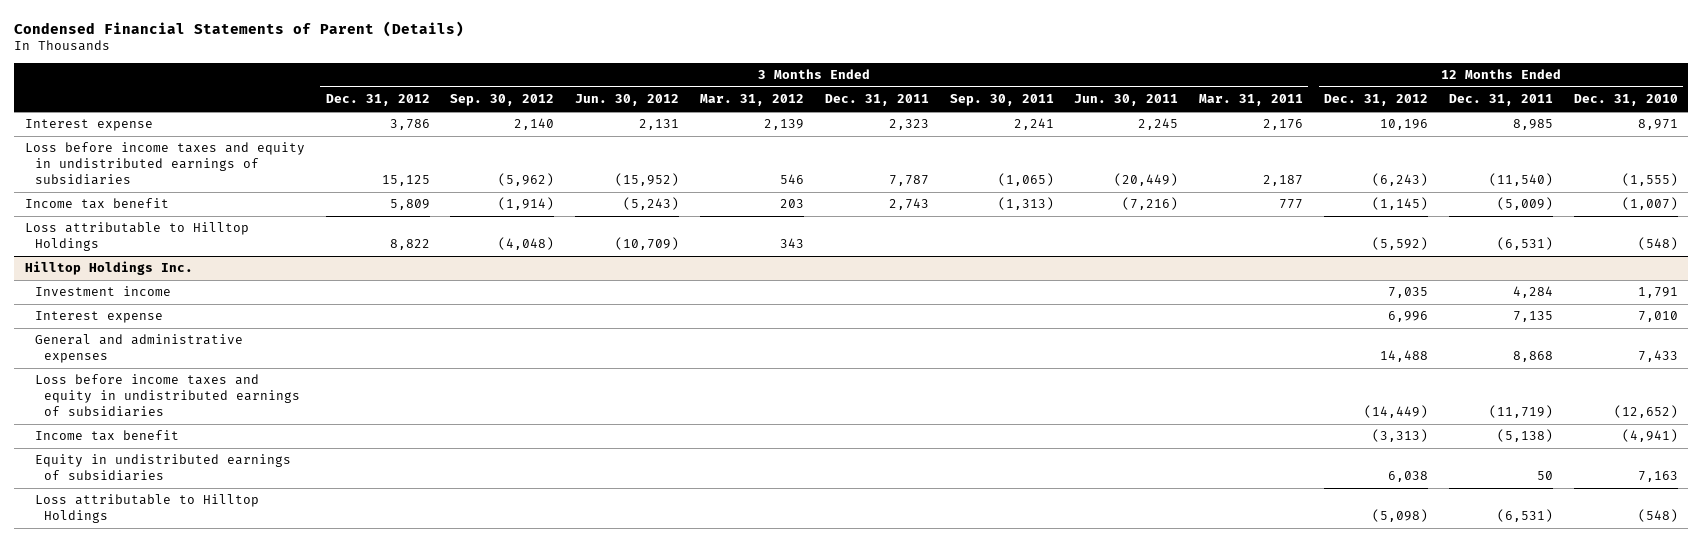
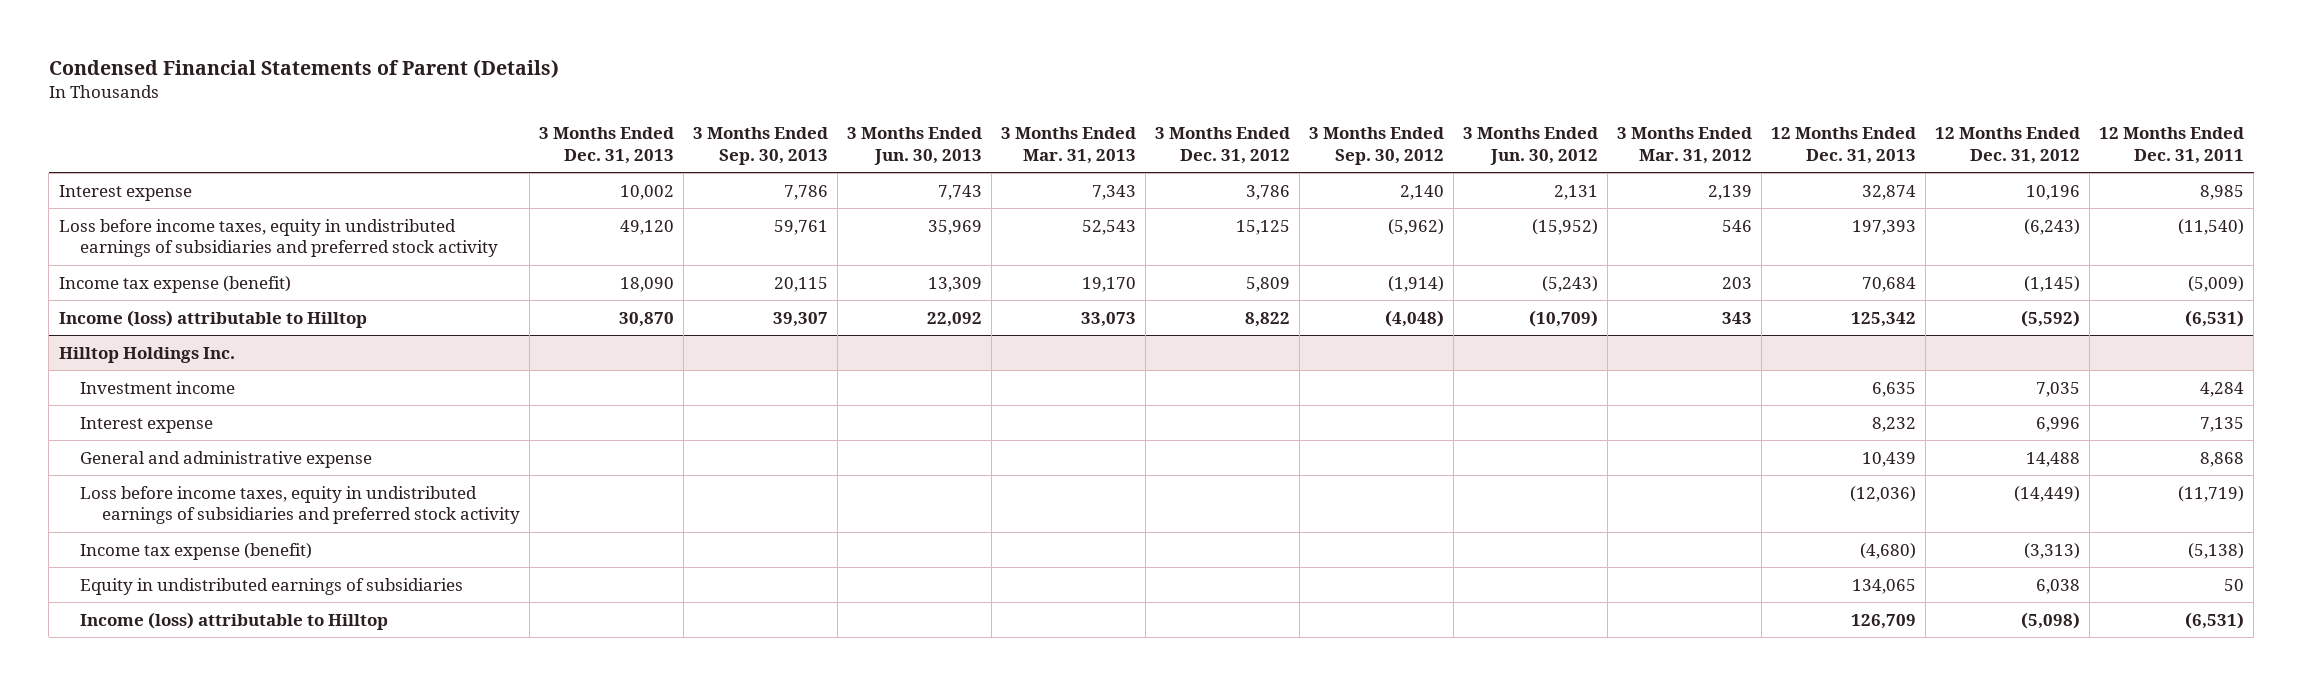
[824,94,929,107] Dec. 31, 2011 -> none
[949,94,1054,107] Sep. 30, 2011 -> none
[1074,94,1179,107] Jun. 30, 2011 -> none
[1199,94,1304,107] Mar. 31, 2011 -> none
[1573,94,1678,107] Dec. 31, 2010 -> none
none -> [538,127,674,164] 3 Months Ended Dec. 31, 2013
none -> [692,127,828,165] 3 Months Ended Sep. 30, 2013
none -> [846,127,982,165] 3 Months Ended Jun. 30, 2013
none -> [1000,127,1136,164] 3 Months Ended Mar. 31, 2013
none -> [1771,127,1917,164] 12 Months Ended Dec. 31, 2013
[24,142,305,186] Loss before income taxes and equity in undistributed earnings of subsidiaries -> [58,218,499,258] Loss before income taxes, equity in undistributed earnings of subsidiaries and preferred stock activity
[24,198,169,210] Income tax benefit -> [58,275,291,293] Income tax expense (benefit)
[24,222,249,252] Loss attributable to Hilltop Holdings -> [58,309,367,328] Income (loss) attributable to Hilltop
[34,334,243,364] General and administrative expenses -> [80,450,373,468] General and administrative expense
[34,374,301,418] Loss before income taxes and equity in undistributed earnings of subsidiaries -> [80,485,520,525] Loss before income taxes, equity in undistributed earnings of subsidiaries and preferred stock activity
[34,430,179,442] Income tax benefit -> [80,542,313,560] Income tax expense (benefit)
[34,494,259,524] Loss attributable to Hilltop Holdings -> [80,611,389,630] Income (loss) attributable to Hilltop

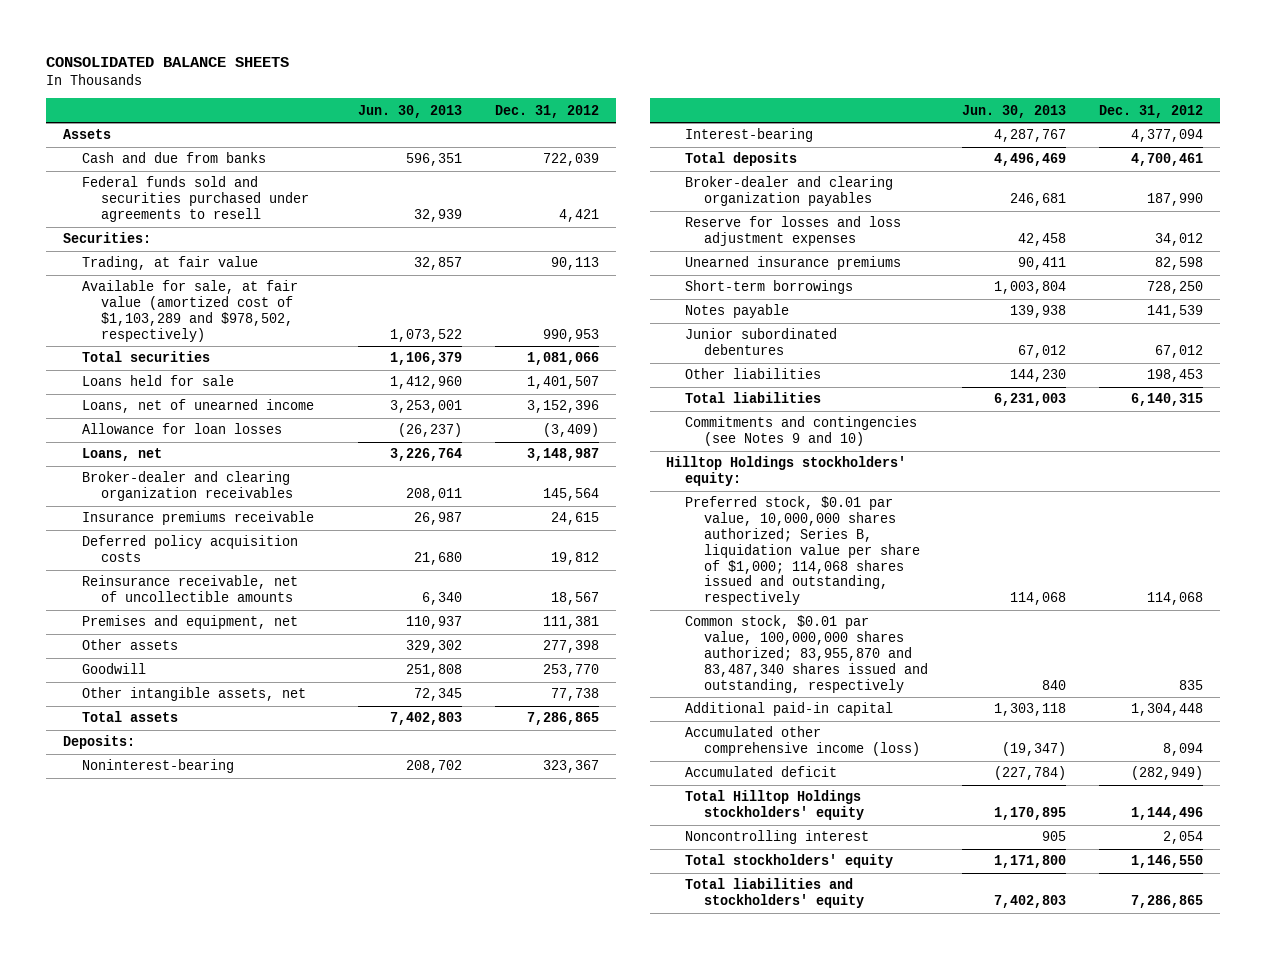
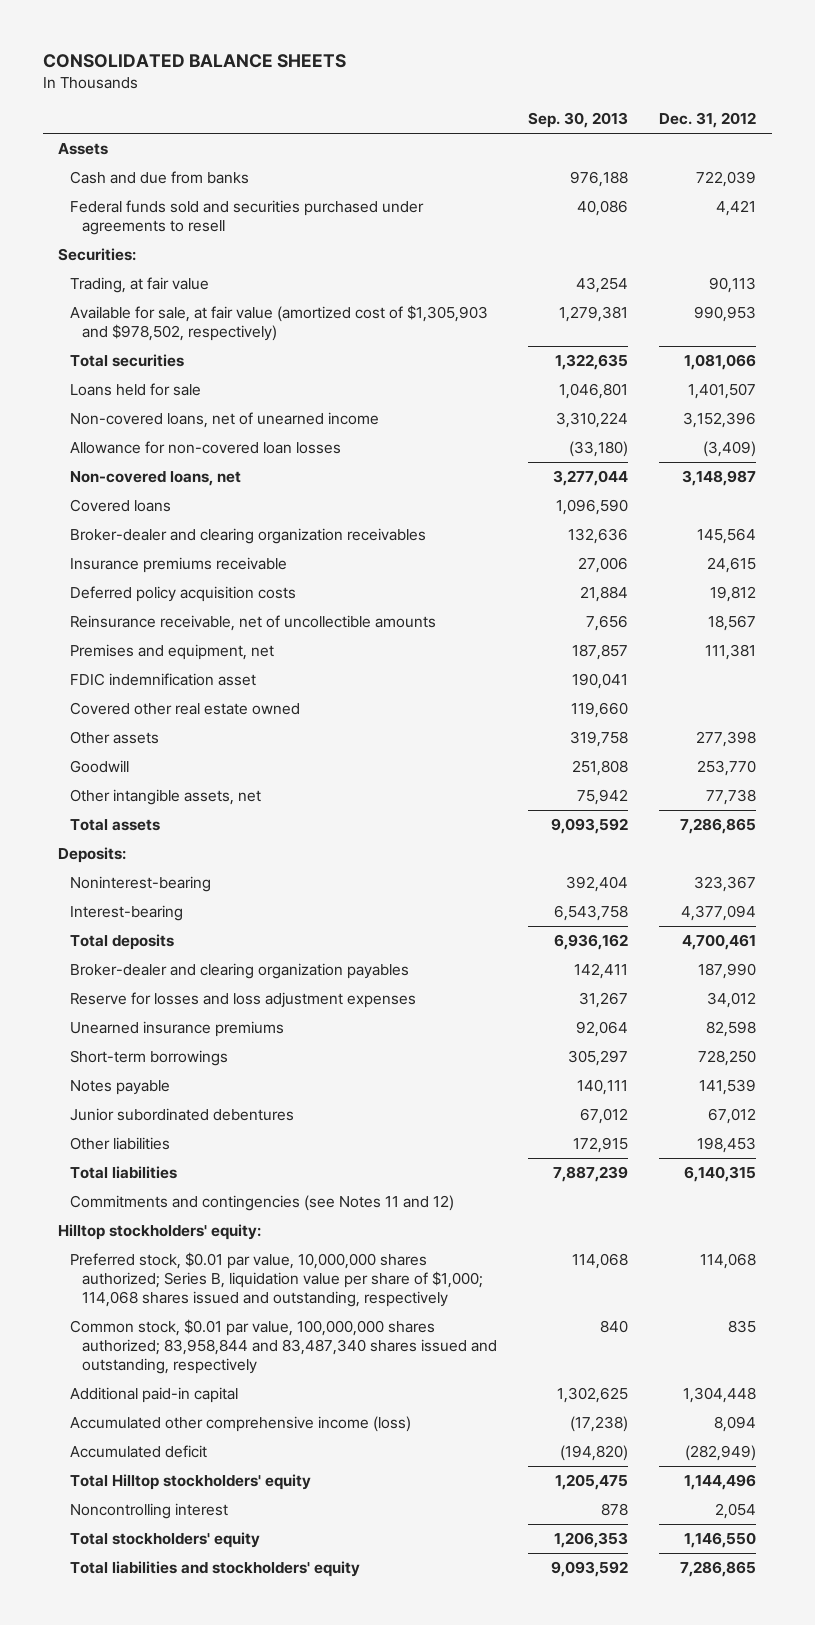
[358,104,463,118] Jun. 30, 2013 -> none
none -> [528,112,629,129] Sep. 30, 2013
[81,280,298,342] Available for sale, at fair value (amortized cost of $1,103,289 and $978,502, respectively) -> [70,305,489,342] Available for sale, at fair value (amortized cost of $1,305,903 and $978,502, respectively)
[81,399,314,414] Loans, net of unearned income -> [70,412,380,429] Non-covered loans, net of unearned income
[81,423,282,435] Allowance for loan losses -> [70,441,342,455] Allowance for non-covered loan losses
[81,448,162,462] Loans, net -> [70,471,242,487] Non-covered loans, net
none -> [70,499,172,513] Covered loans
none -> [70,673,257,687] FDIC indemnification asset
none -> [70,702,301,716] Covered other real estate owned
[685,416,918,447] Commitments and contingencies (see Notes 9 and 10) -> [70,1195,455,1212] Commitments and contingencies (see Notes 11 and 12)
[666,456,907,487] Hilltop Holdings stockholders' equity: -> [58,1224,262,1241] Hilltop stockholders' equity:
[685,615,929,693] Common stock, $0.01 par value, 100,000,000 shares authorized; 83,955,870 and 83,487,340 shares issued and outstanding, respectively -> [70,1319,498,1374] Common stock, $0.01 par value, 100,000,000 shares authorized; 83,958,844 and 83,487,340 shares issued and outstanding, respectively
[685,790,865,821] Total Hilltop Holdings stockholders' equity -> [70,1474,312,1491] Total Hilltop stockholders' equity

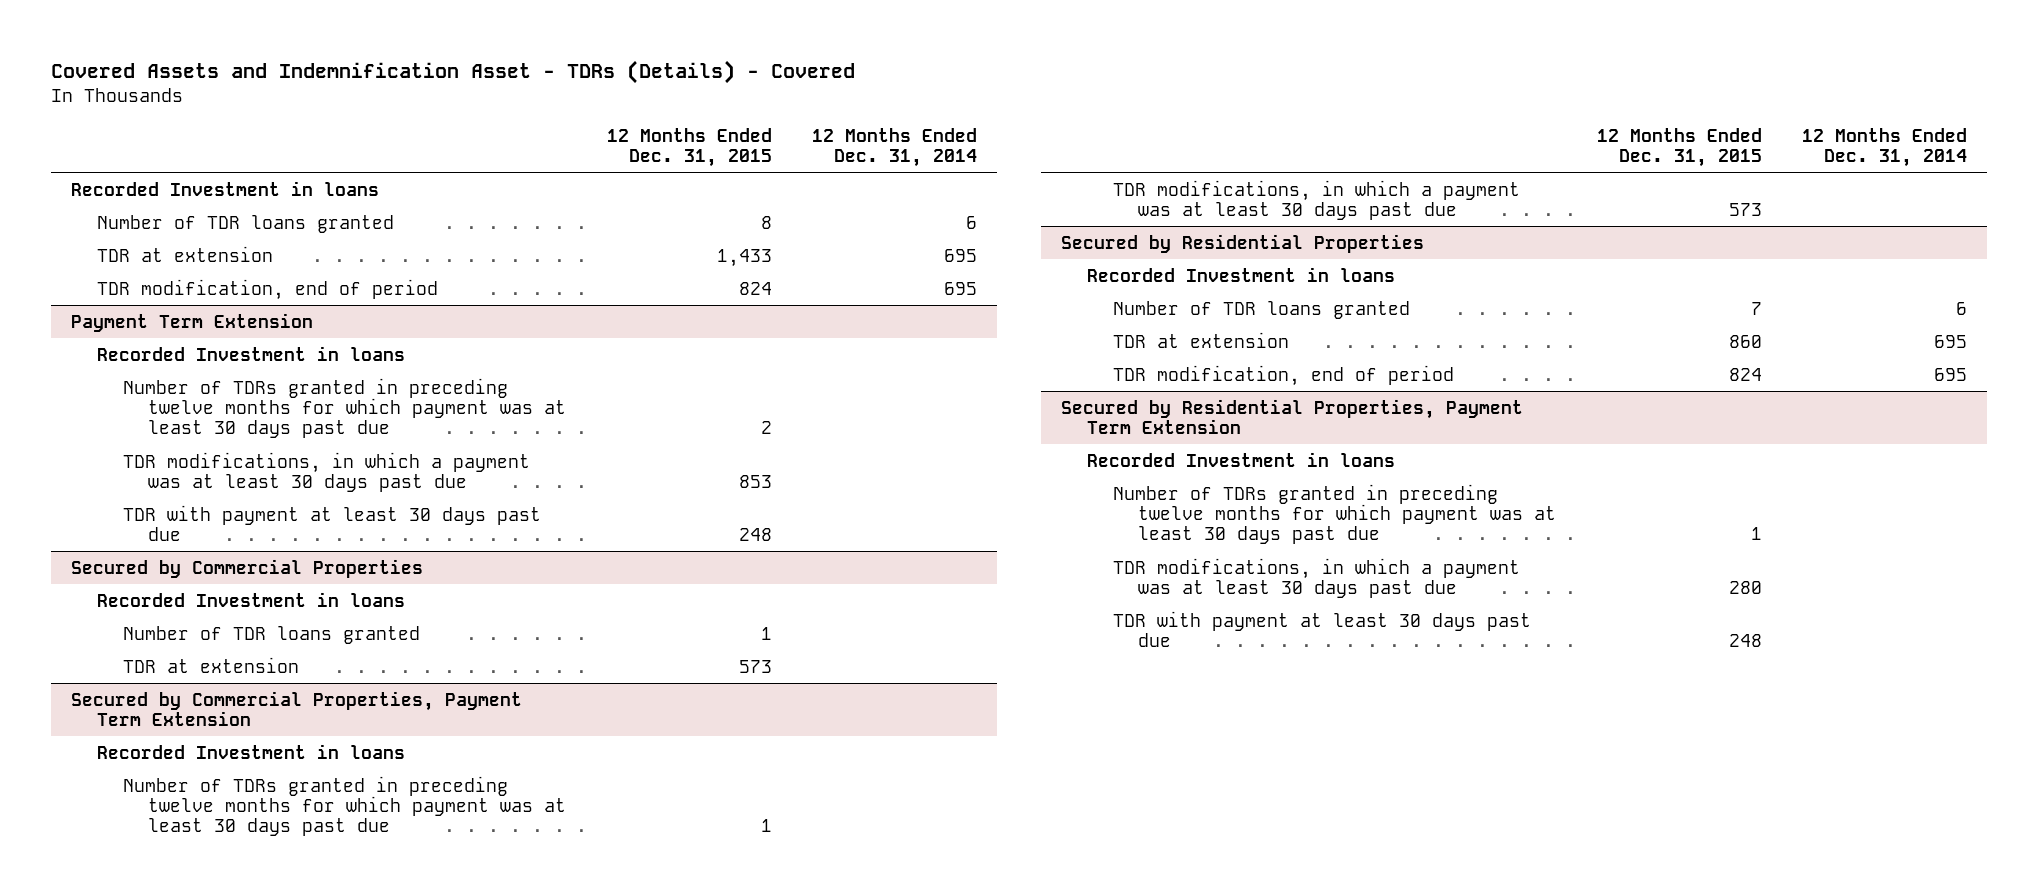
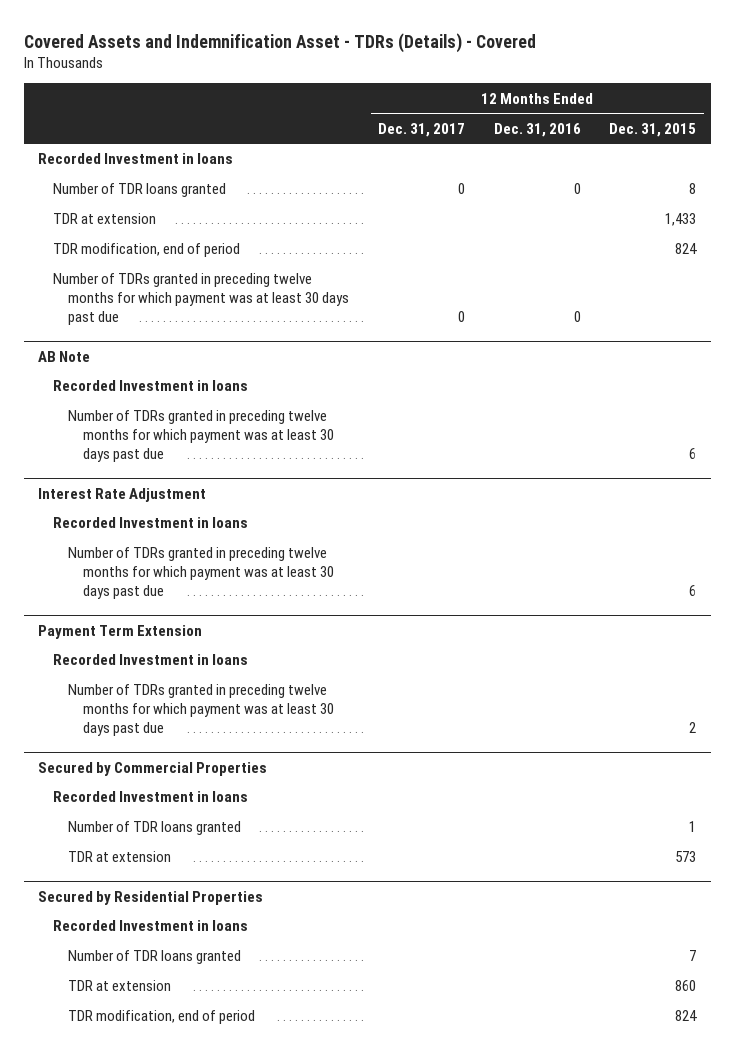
[812,127,978,168] 12 Months Ended Dec. 31, 2014 -> none
none -> [377,122,465,137] Dec. 31, 2017
none -> [493,122,581,137] Dec. 31, 2016
none -> [53,273,350,325] Number of TDRs granted in preceding twelve months for which payment was at least 30 days past due
none -> [38,350,91,362] AB Note
none -> [53,380,249,392] Recorded Investment in loans
none -> [68,410,335,462] Number of TDRs granted in preceding twelve months for which payment was at least 30 days past due
none -> [38,487,207,502] Interest Rate Adjustment
none -> [53,517,249,529] Recorded Investment in loans
none -> [68,547,335,599] Number of TDRs granted in preceding twelve months for which payment was at least 30 days past due
[122,451,530,492] TDR modifications, in which a payment was at least 30 days past due -> none
[122,504,541,541] TDR with payment at least 30 days past due -> none
[71,690,523,726] Secured by Commercial Properties, Payment Term Extension -> none
[96,743,405,759] Recorded Investment in loans -> none
[122,775,567,837] Number of TDRs granted in preceding twelve months for which payment was at least 30 days past due -> none
[1112,179,1520,220] TDR modifications, in which a payment was at least 30 days past due -> none
[1061,398,1524,434] Secured by Residential Properties, Payment Term Extension -> none
[1086,451,1395,467] Recorded Investment in loans -> none
[1112,483,1557,545] Number of TDRs granted in preceding twelve months for which payment was at least 30 days past due -> none
[1112,557,1520,598] TDR modifications, in which a payment was at least 30 days past due -> none
[1112,610,1531,647] TDR with payment at least 30 days past due -> none

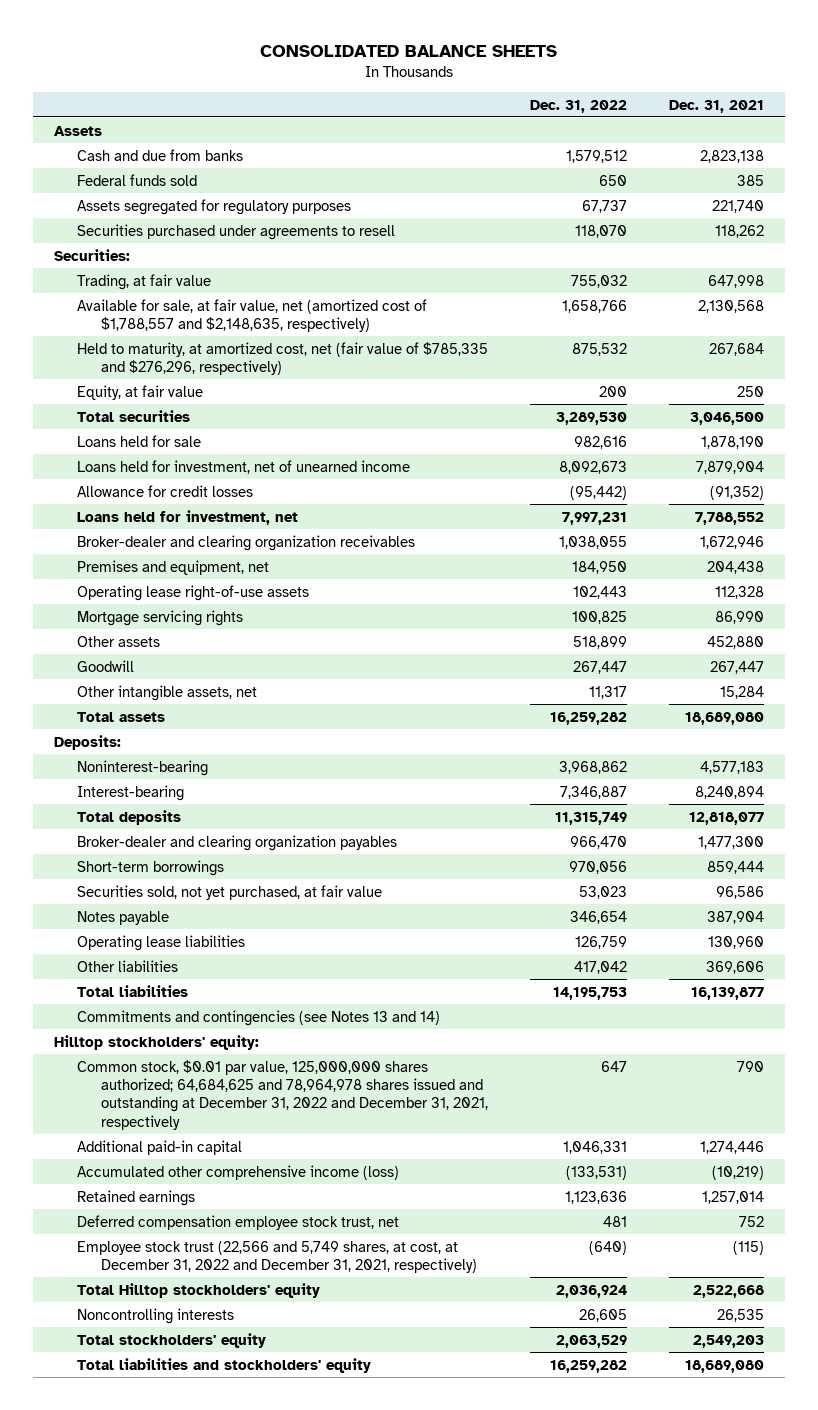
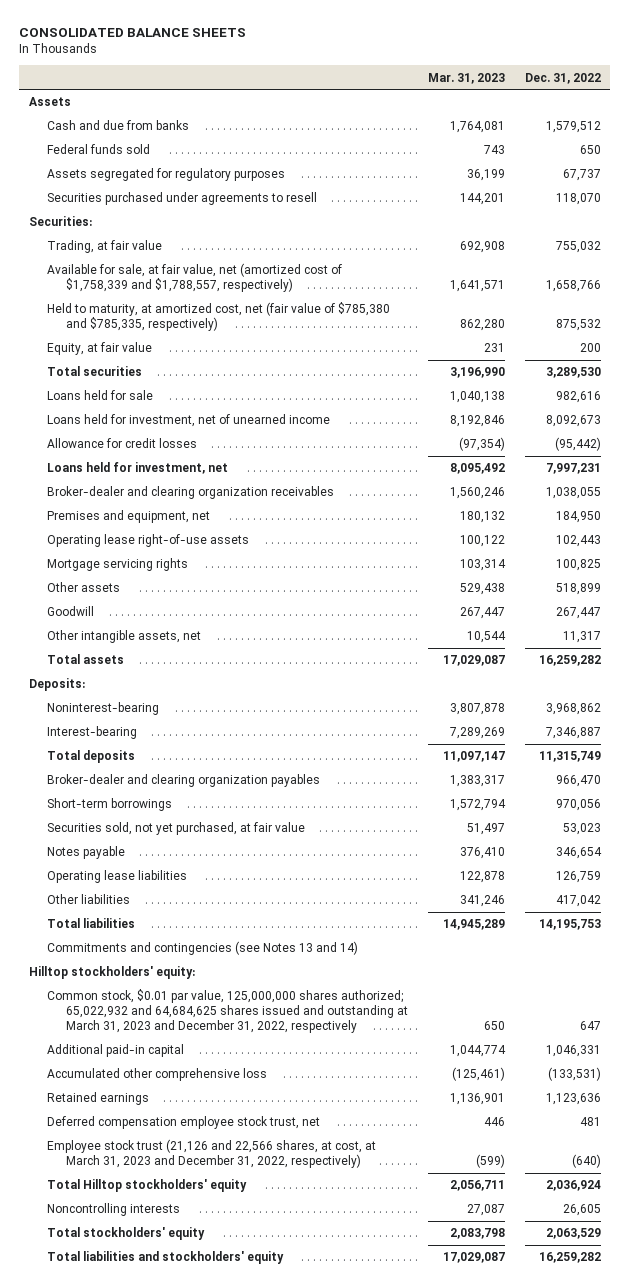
[668,99,764,113] Dec. 31, 2021 -> none
none -> [427,72,505,84] Mar. 31, 2023
[77,298,428,332] Available for sale, at fair value, net (amortized cost of $1,788,557 and $2,148,635, respectively) -> [47,263,343,293] Available for sale, at fair value, net (amortized cost of $1,758,339 and $1,788,557, respectively)
[77,341,489,375] Held to maturity, at amortized cost, net (fair value of $785,335 and $276,296, respectively) -> [47,302,391,332] Held to maturity, at amortized cost, net (fair value of $785,380 and $785,335, respectively)
[77,1059,488,1130] Common stock, $0.01 par value, 125,000,000 shares authorized; 64,684,625 and 78,964,978 shares issued and outstanding at December 31, 2022 and December 31, 2021, respectively -> [47,989,409,1034] Common stock, $0.01 par value, 125,000,000 shares authorized; 65,022,932 and 64,684,625 shares issued and outstanding at March 31, 2023 and December 31, 2022, respectively
[77,1164,400,1180] Accumulated other comprehensive income (loss) -> [47,1068,268,1082] Accumulated other comprehensive loss
[77,1240,477,1273] Employee stock trust (22,566 and 5,749 shares, at cost, at December 31, 2022 and December 31, 2021, respectively) -> [47,1139,377,1169] Employee stock trust (21,126 and 22,566 shares, at cost, at March 31, 2023 and December 31, 2022, respectively)

